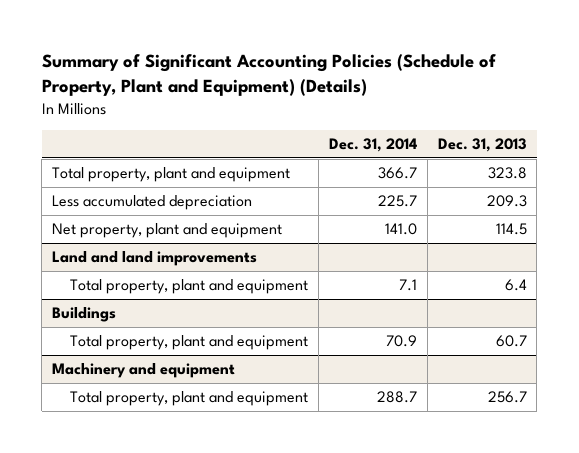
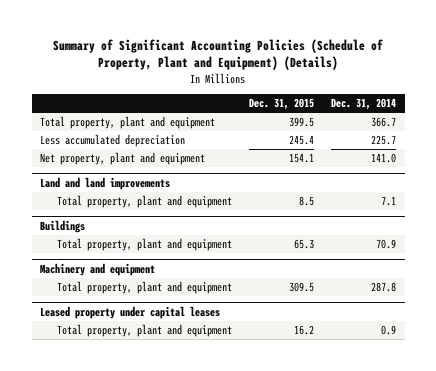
[437,138,527,153] Dec. 31, 2013 -> none
none -> [249,98,315,111] Dec. 31, 2015
[376,391,417,404] 288.7 -> [371,281,397,292] 287.8
none -> [40,305,221,319] Leased property under capital leases
none -> [56,323,232,337] Total property, plant and equipment

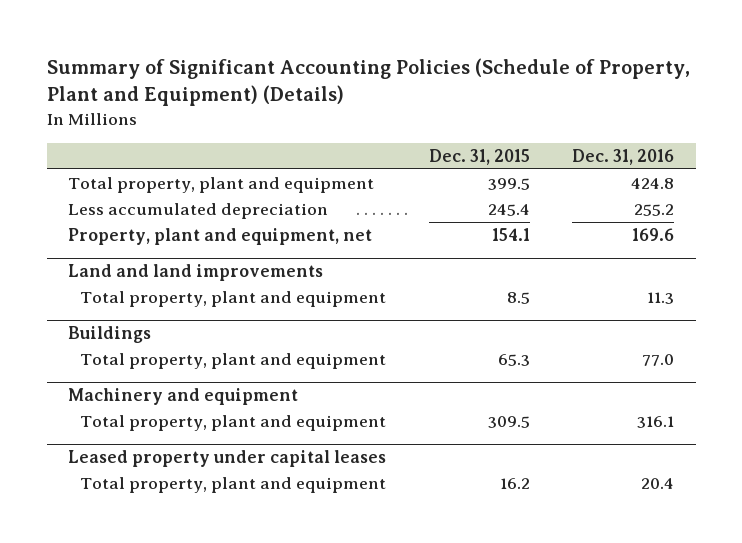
[331,98,397,111] Dec. 31, 2014 -> none
none -> [572,148,675,165] Dec. 31, 2016
[40,151,206,165] Net property, plant and equipment -> [68,228,373,246] Property, plant and equipment, net

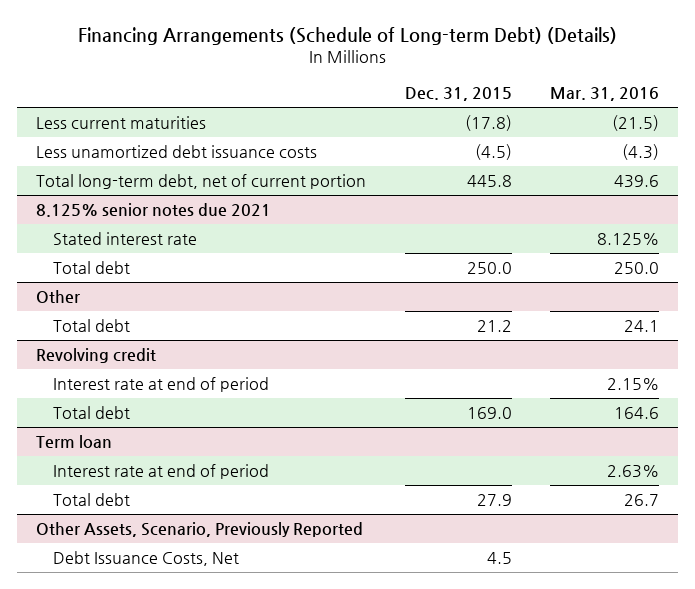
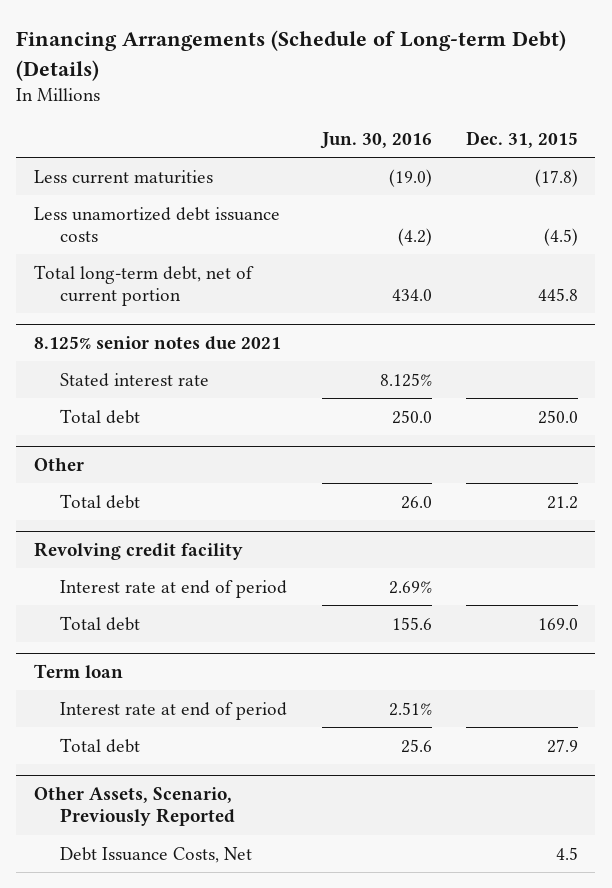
[549,87,659,102] Mar. 31, 2016 -> none
none -> [319,132,432,150] Jun. 30, 2016
[36,348,157,364] Revolving credit -> [33,541,243,560] Revolving credit facility

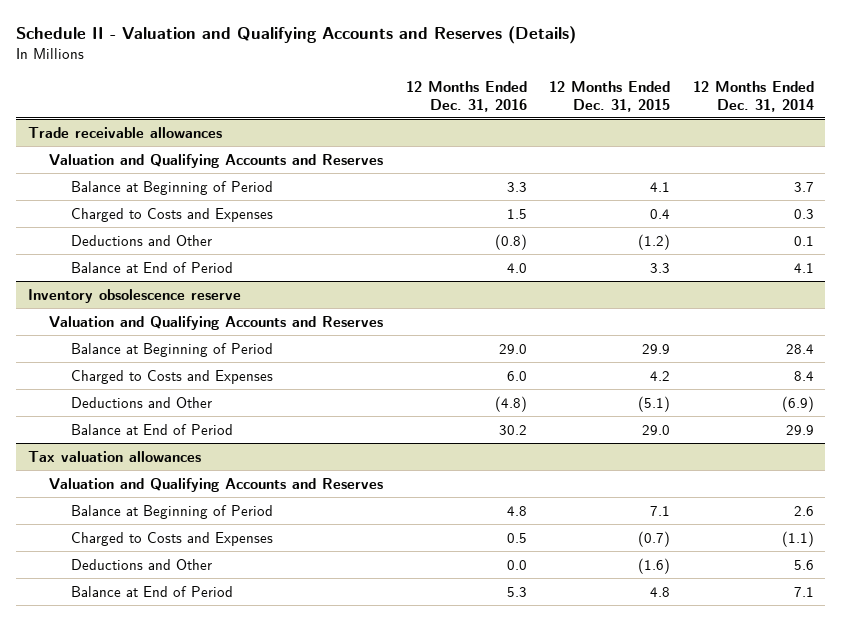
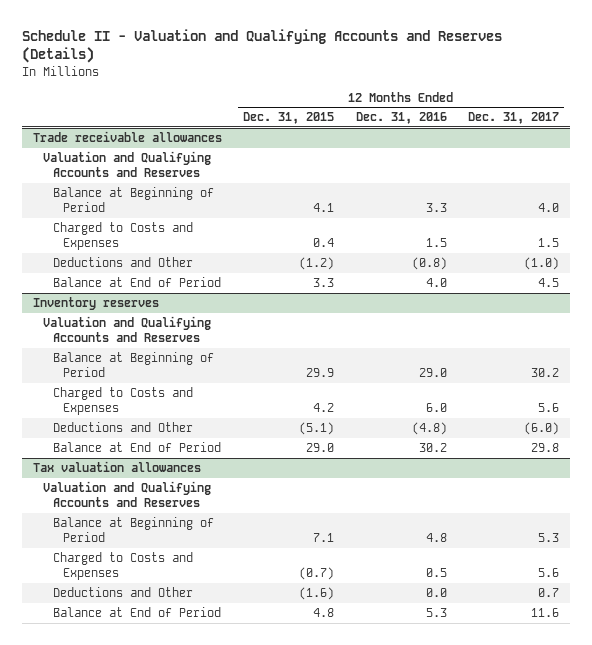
[692,81,814,112] 12 Months Ended Dec. 31, 2014 -> none
none -> [468,112,560,125] Dec. 31, 2017
[27,288,241,303] Inventory obsolescence reserve -> [32,297,159,311] Inventory reserves

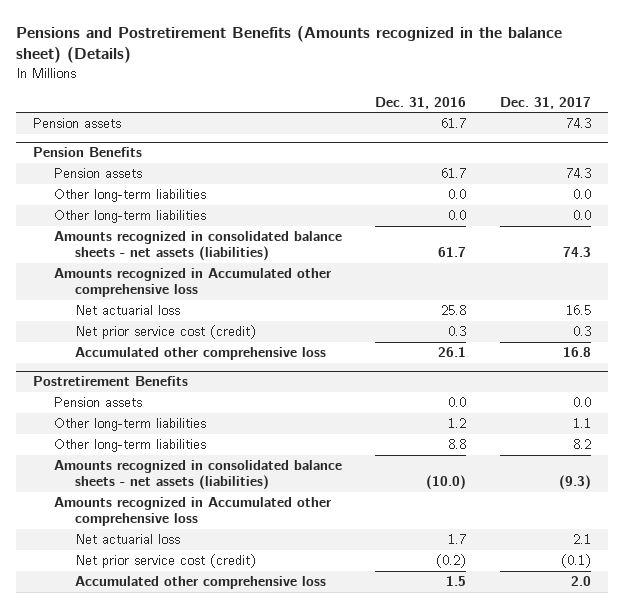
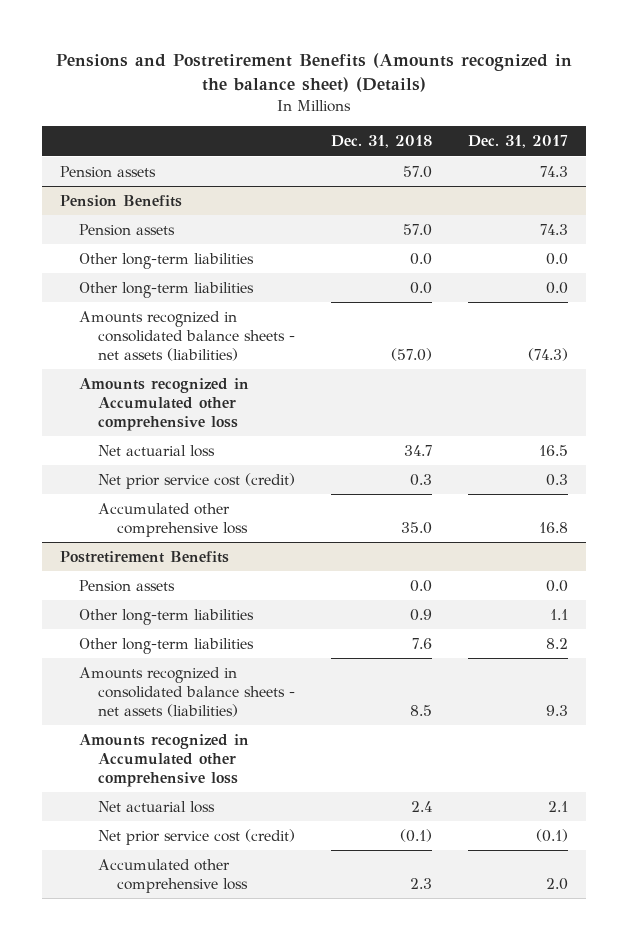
[375,96,467,109] Dec. 31, 2016 -> none
none -> [331,135,433,149] Dec. 31, 2018
[562,247,591,258] 74.3 -> [527,347,568,361] (74.3)
[558,475,591,491] (9.3) -> [545,704,568,716] 9.3

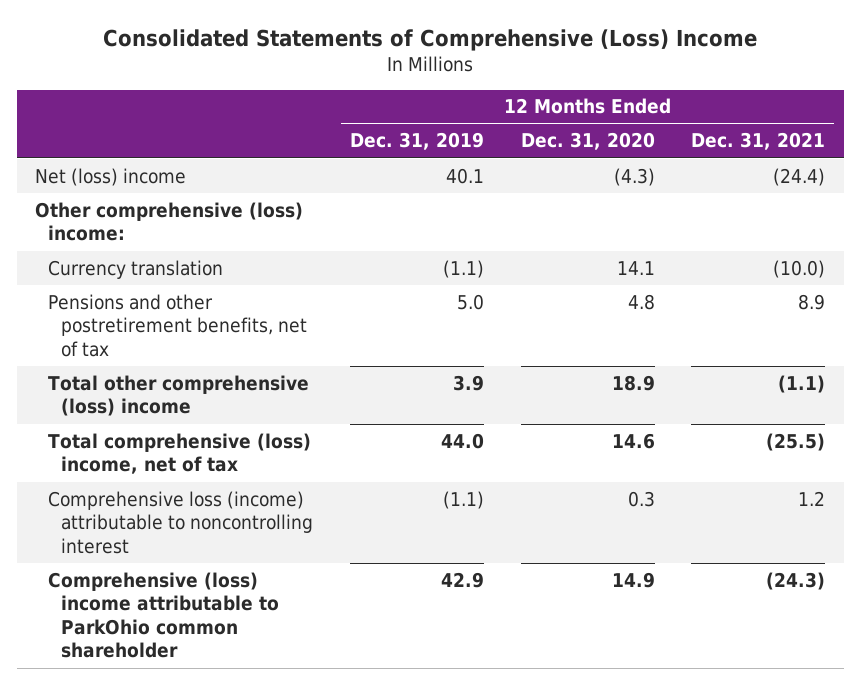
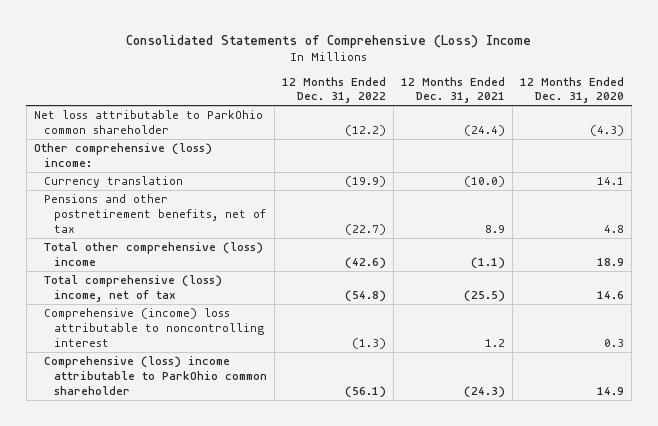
[349,132,484,151] Dec. 31, 2019 -> none
none -> [282,76,387,104] 12 Months Ended Dec. 31, 2022
[35,167,187,186] Net (loss) income -> [33,110,263,134] Net loss attributable to ParkOhio common shareholder
[48,490,314,554] Comprehensive loss (income) attributable to noncontrolling interest -> [44,308,265,347] Comprehensive (income) loss attributable to noncontrolling interest

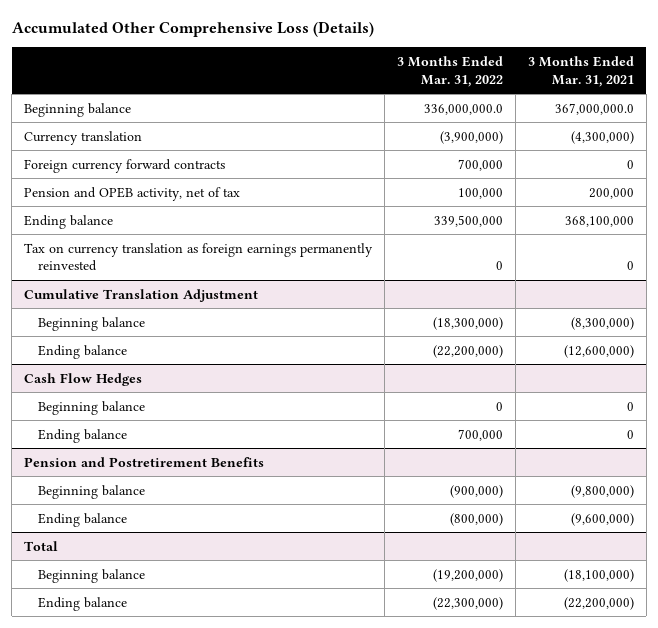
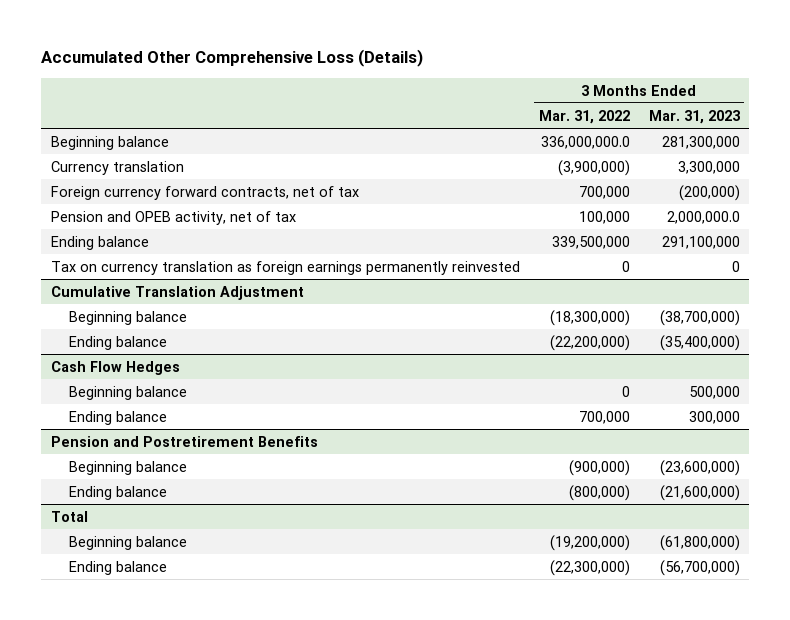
[527,56,634,87] 3 Months Ended Mar. 31, 2021 -> none
none -> [648,109,740,124] Mar. 31, 2023
[24,158,226,173] Foreign currency forward contracts -> [50,185,359,200] Foreign currency forward contracts, net of tax

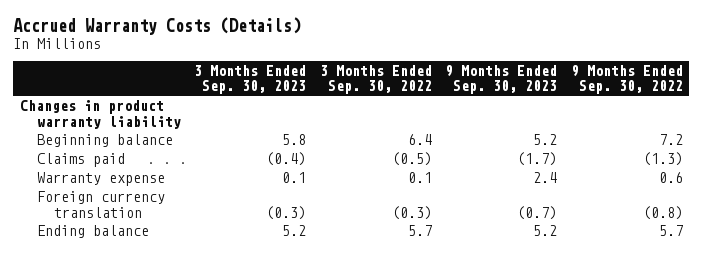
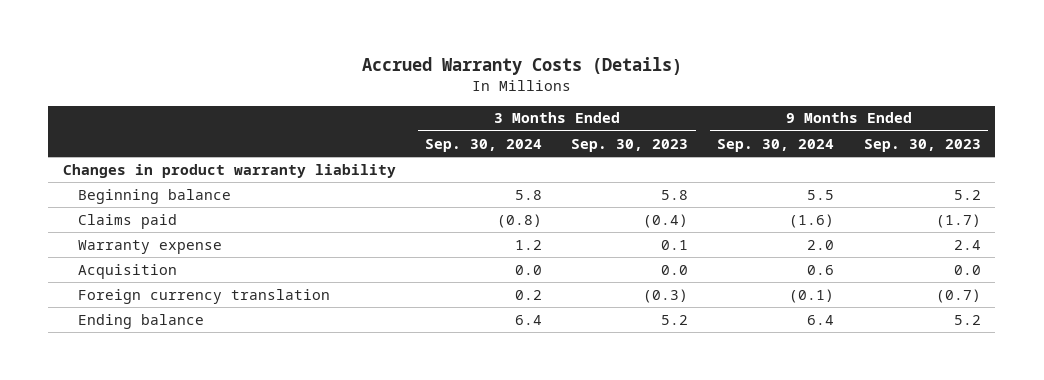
[319,64,432,95] 3 Months Ended Sep. 30, 2022 -> none
[570,64,683,95] 9 Months Ended Sep. 30, 2022 -> none
none -> [425,138,543,152] Sep. 30, 2024
none -> [717,138,835,152] Sep. 30, 2024
none -> [78,263,178,279] Acquisition

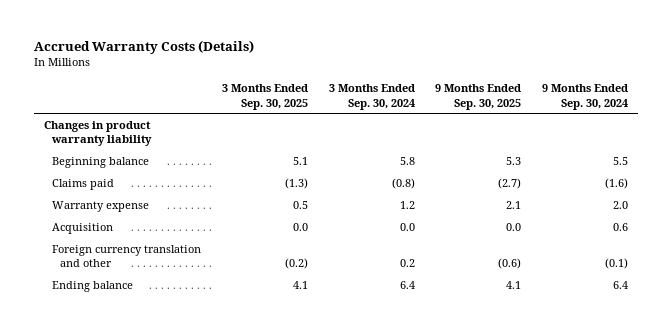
[571,138,689,152] Sep. 30, 2023 -> none
[863,138,981,152] Sep. 30, 2023 -> none
none -> [221,84,308,110] 3 Months Ended Sep. 30, 2025
none -> [435,84,522,110] 9 Months Ended Sep. 30, 2025
[78,288,331,304] Foreign currency translation -> [52,244,202,268] Foreign currency translation and other

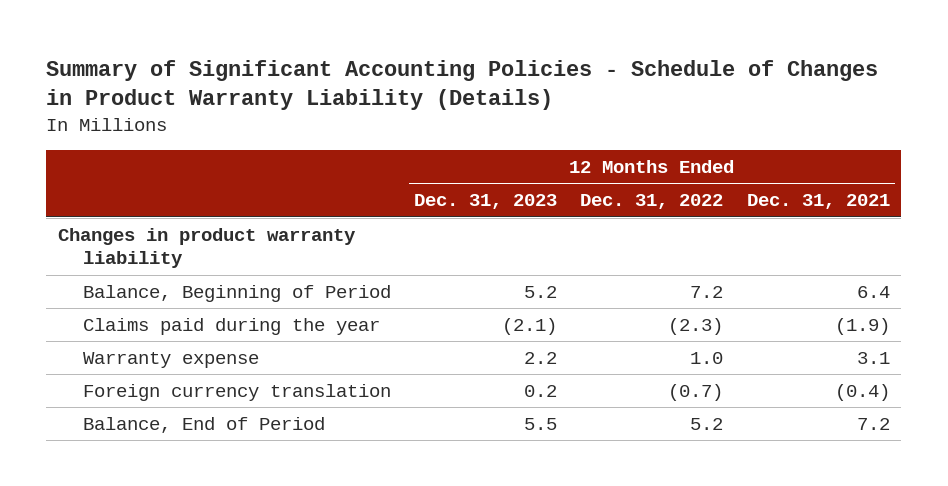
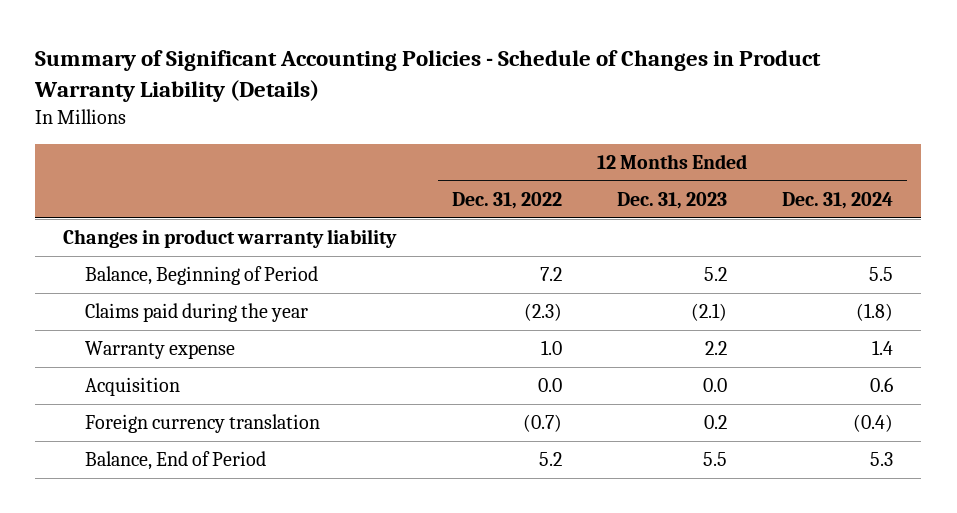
[746,194,890,210] Dec. 31, 2021 -> none
none -> [782,191,894,209] Dec. 31, 2024
none -> [84,377,180,397] Acquisition

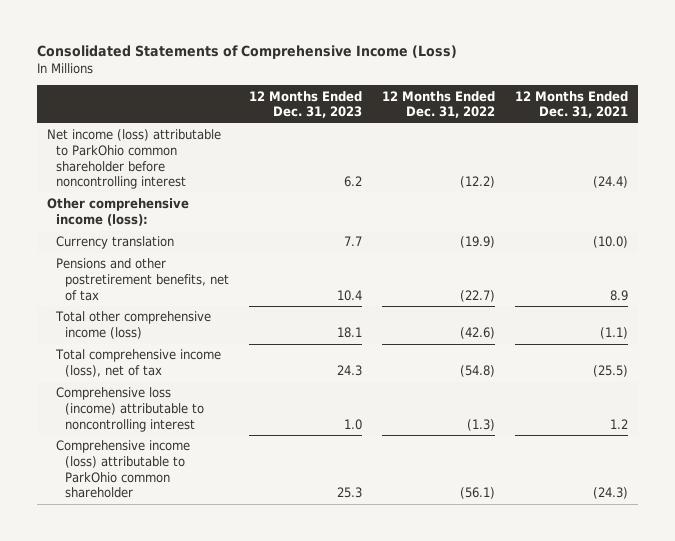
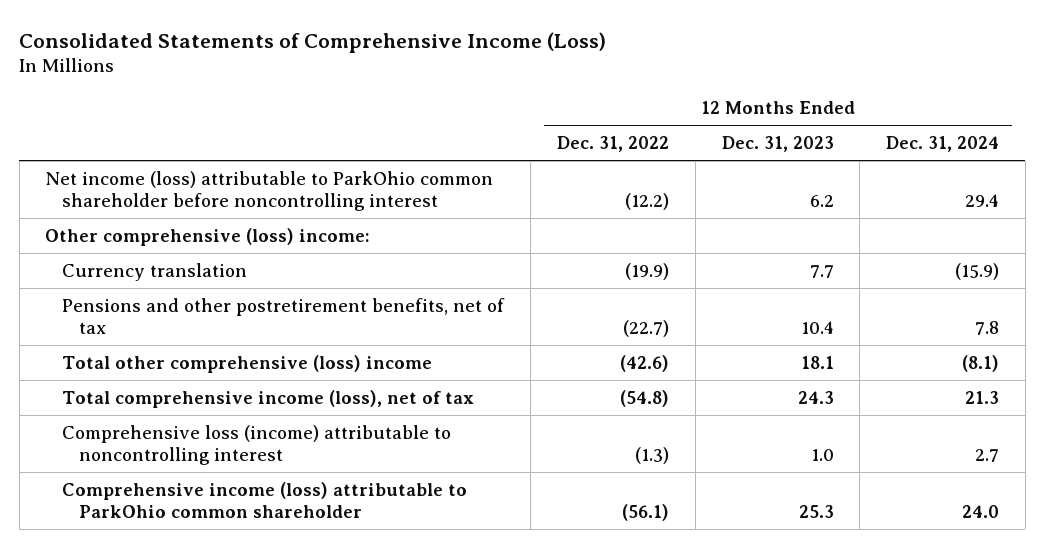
[515,90,629,119] 12 Months Ended Dec. 31, 2021 -> none
none -> [886,136,1000,153] Dec. 31, 2024
[47,198,190,227] Other comprehensive income (loss): -> [45,227,371,246] Other comprehensive (loss) income:
[55,311,212,340] Total other comprehensive income (loss) -> [62,354,433,373] Total other comprehensive (loss) income

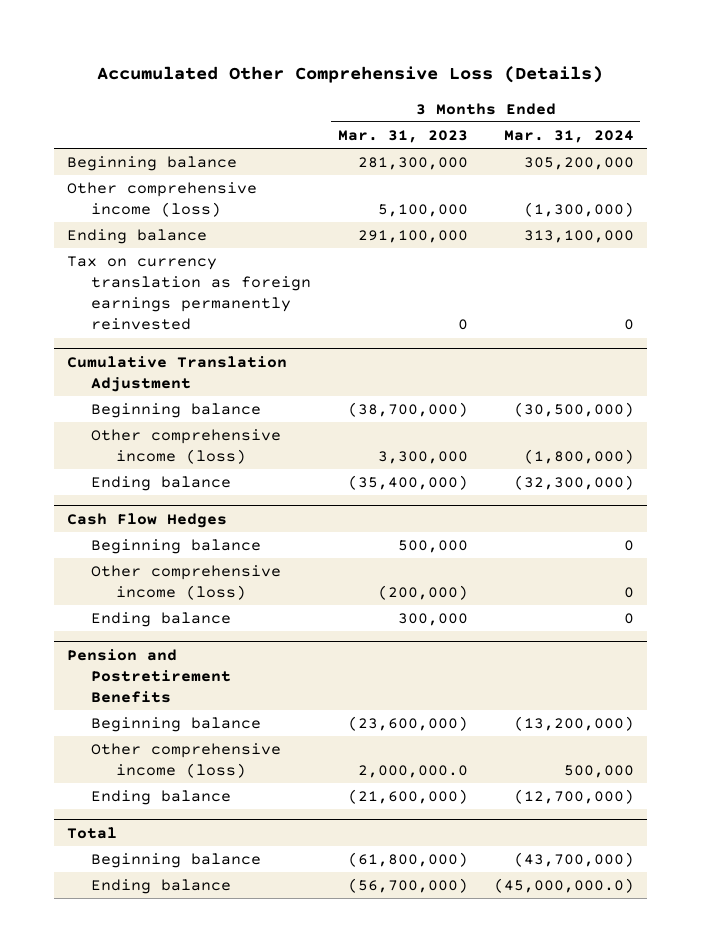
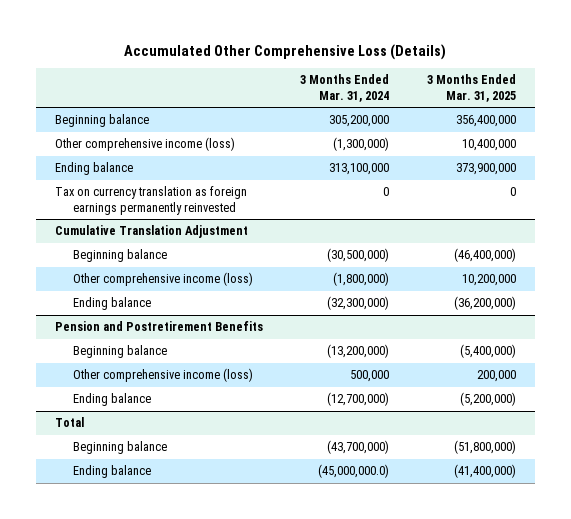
[337,129,468,143] Mar. 31, 2023 -> none
none -> [426,74,516,102] 3 Months Ended Mar. 31, 2025
[67,512,228,528] Cash Flow Hedges -> none
[91,538,262,554] Beginning balance -> none
[91,564,282,601] Other comprehensive income (loss) -> none
[91,611,232,627] Ending balance -> none

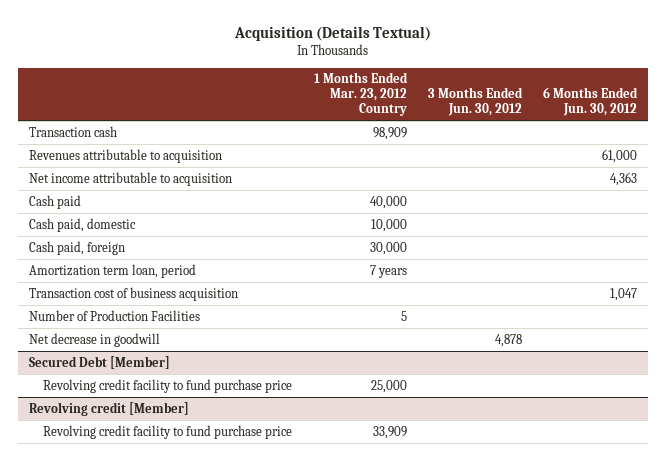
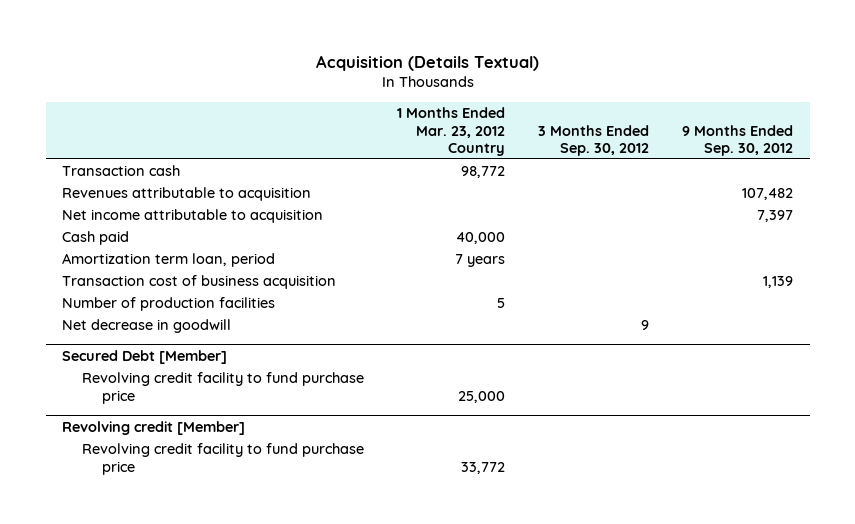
[427,87,523,117] 3 Months Ended Jun. 30, 2012 -> none
[542,87,638,117] 6 Months Ended Jun. 30, 2012 -> none
none -> [538,124,650,157] 3 Months Ended Sep. 30, 2012
none -> [682,124,794,157] 9 Months Ended Sep. 30, 2012
[372,126,407,140] 98,909 -> [460,166,505,179] 98,772
[28,217,136,232] Cash paid, domestic -> none
[28,240,125,255] Cash paid, foreign -> none
[28,309,200,321] Number of Production Facilities -> [62,297,276,312] Number of production facilities
[372,425,407,439] 33,909 -> [460,461,505,474] 33,772

